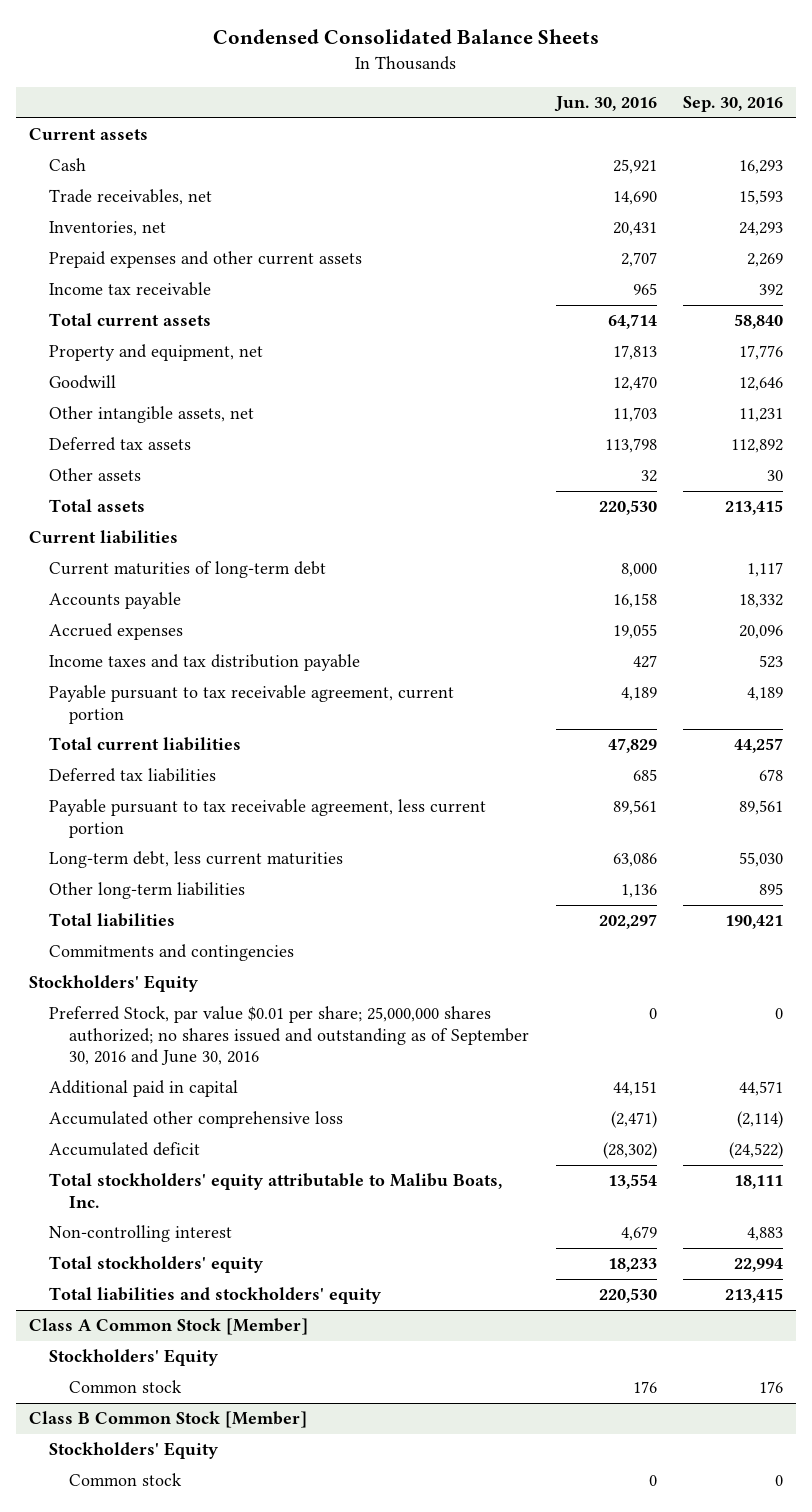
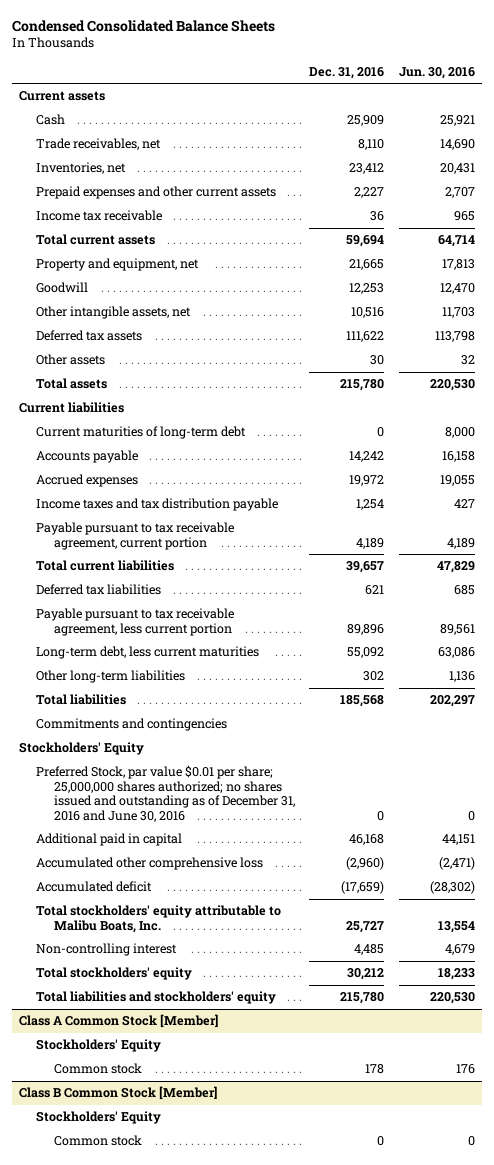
[682,96,783,113] Sep. 30, 2016 -> none
none -> [309,66,385,79] Dec. 31, 2016
[49,1006,530,1066] Preferred Stock, par value $0.01 per share; 25,000,000 shares authorized; no shares issued and outstanding as of September 30, 2016 and June 30, 2016 -> [36,765,295,822] Preferred Stock, par value $0.01 per share; 25,000,000 shares authorized; no shares issued and outstanding as of December 31, 2016 and June 30, 2016

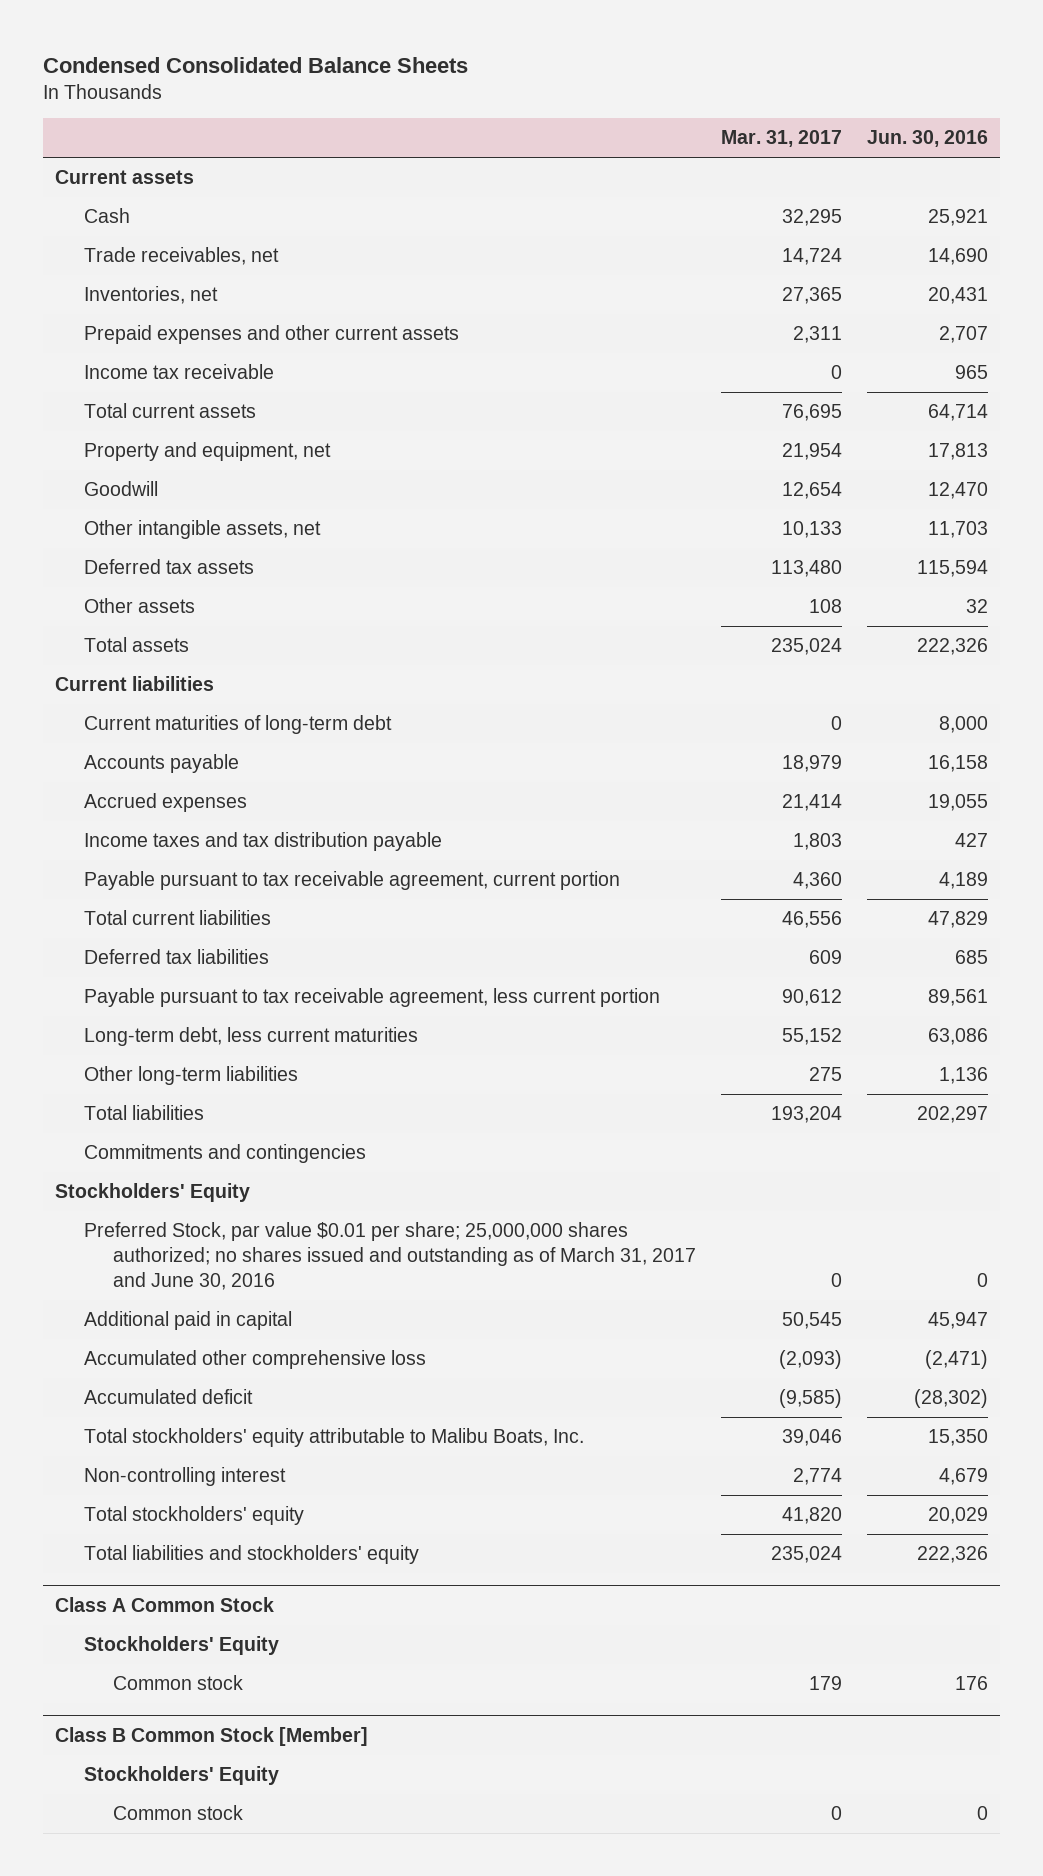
[309,66,385,79] Dec. 31, 2016 -> none
none -> [721,130,843,148] Mar. 31, 2017
[435,331,476,343] 113,798 -> [916,560,988,578] 115,594
[430,379,476,392] 220,530 -> [916,638,988,656] 222,326
[36,765,295,822] Preferred Stock, par value $0.01 per share; 25,000,000 shares authorized; no shares issued and outstanding as of December 31, 2016 and June 30, 2016 -> [84,1222,697,1291] Preferred Stock, par value $0.01 per share; 25,000,000 shares authorized; no shares issued and outstanding as of March 31, 2017 and June 30, 2016
[442,834,476,846] 44,151 -> [927,1312,988,1330] 45,947
[438,920,476,933] 13,554 -> [927,1429,988,1447] 15,350
[438,968,476,981] 18,233 -> [927,1507,988,1525] 20,029
[430,992,476,1005] 220,530 -> [916,1546,988,1564] 222,326
[18,1014,218,1029] Class A Common Stock [Member] -> [55,1596,275,1612] Class A Common Stock

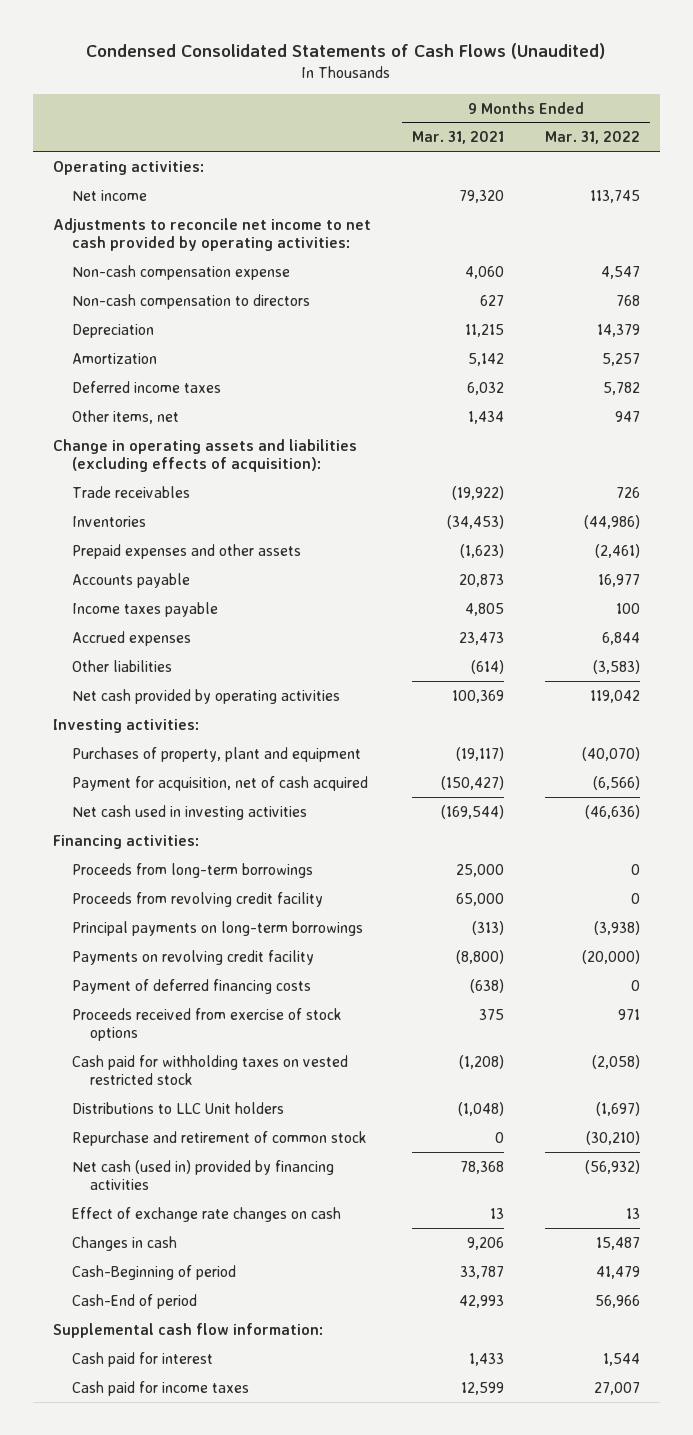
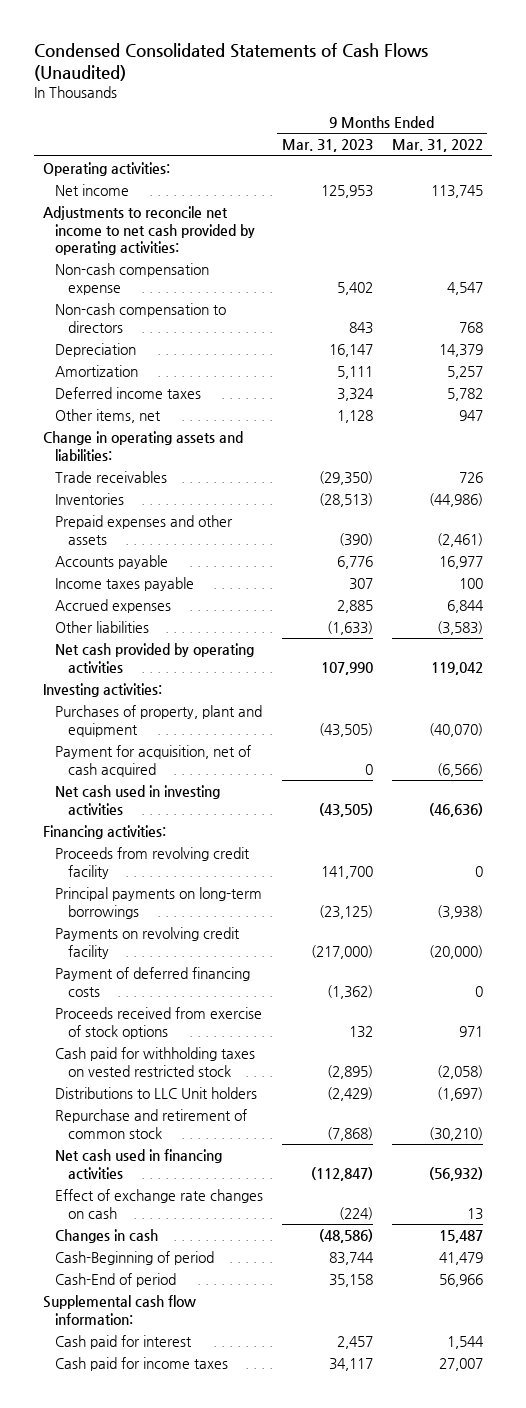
[411,131,504,145] Mar. 31, 2021 -> none
none -> [281,139,373,153] Mar. 31, 2023
[52,438,357,473] Change in operating assets and liabilities (excluding effects of acquisition): -> [42,431,243,461] Change in operating assets and liabilities:
[71,862,313,878] Proceeds from long-term borrowings -> none
[71,1159,334,1191] Net cash (used in) provided by financing activities -> [55,1149,223,1179] Net cash used in financing activities

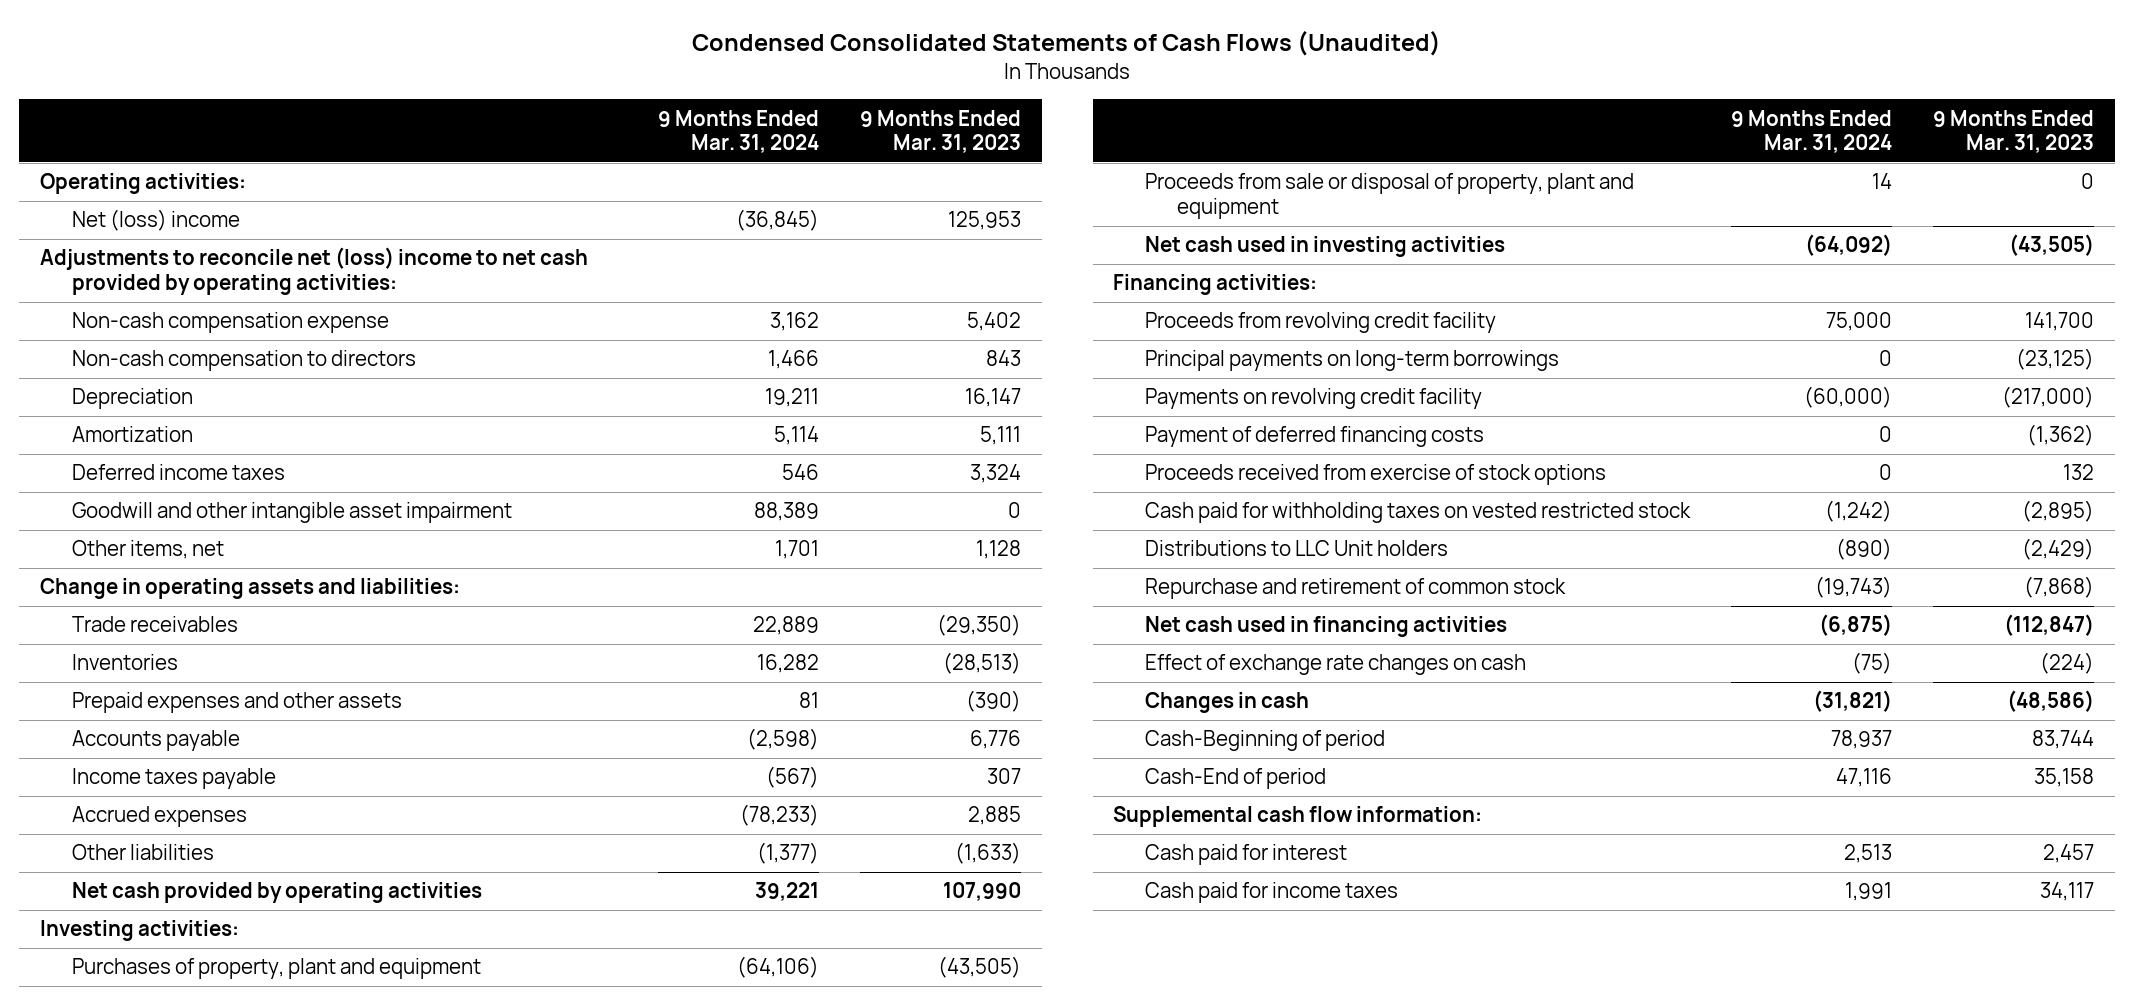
[391,139,483,153] Mar. 31, 2022 -> none
none -> [657,109,819,154] 9 Months Ended Mar. 31, 2024
[55,184,130,197] Net income -> [71,209,240,232] Net (loss) income
[42,206,256,256] Adjustments to reconcile net income to net cash provided by operating activities: -> [40,247,589,296] Adjustments to reconcile net (loss) income to net cash provided by operating activities:
none -> [71,502,512,524] Goodwill and other intangible asset impairment
[55,745,252,777] Payment for acquisition, net of cash acquired -> none
none -> [1144,173,1634,220] Proceeds from sale or disposal of property, plant and equipment

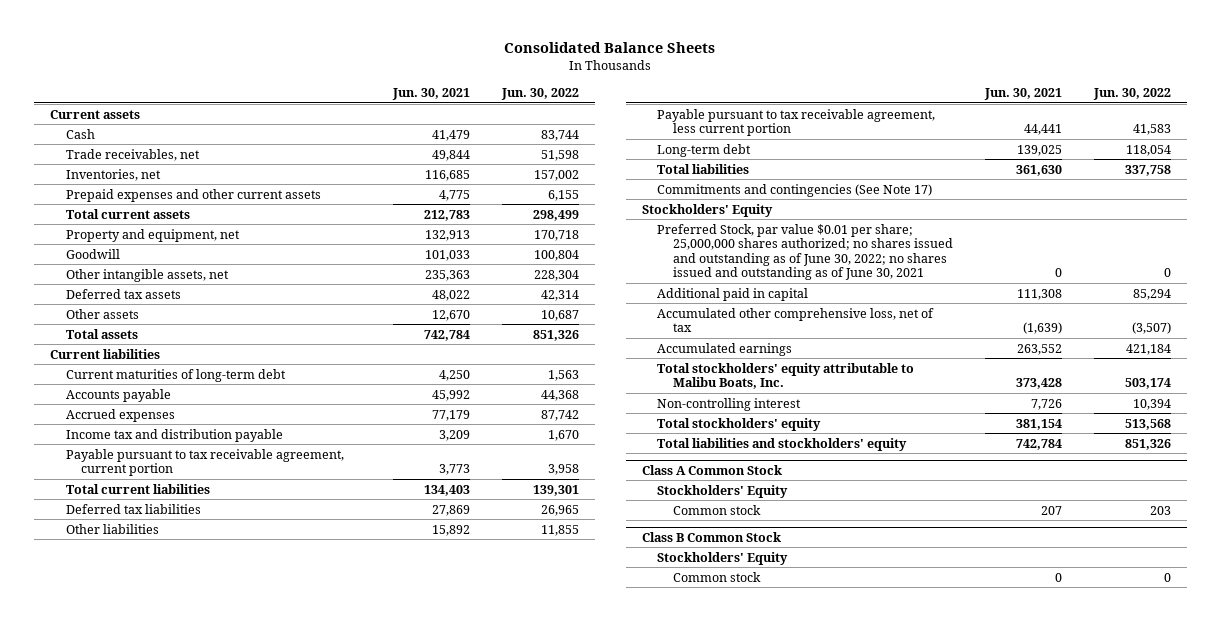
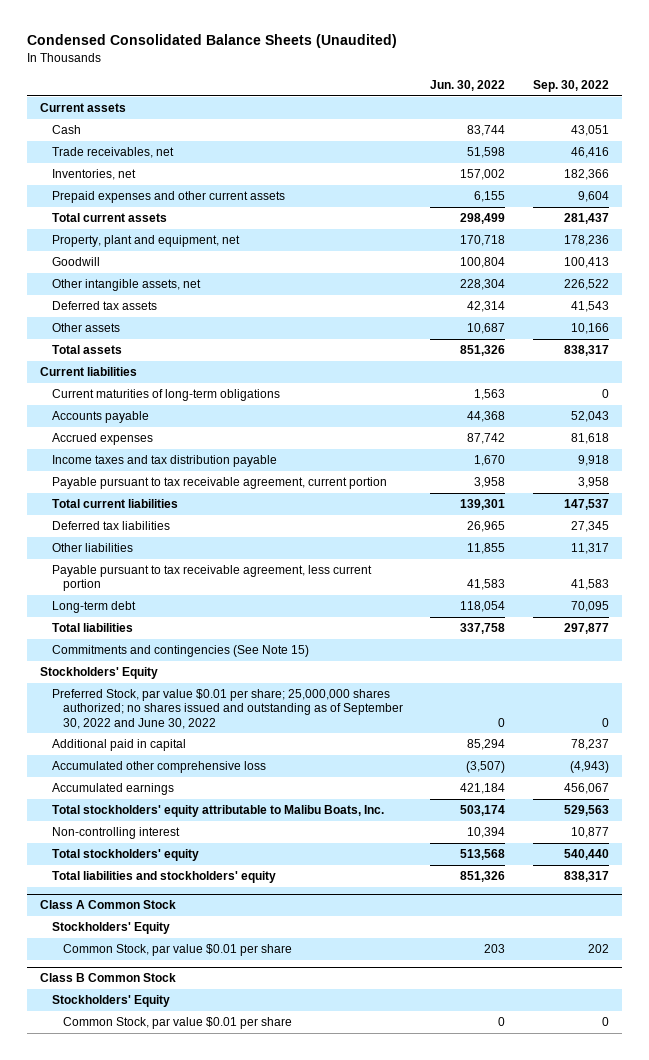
[504,42,716,54] Consolidated Balance Sheets -> [26,34,397,49] Condensed Consolidated Balance Sheets (Unaudited)
[391,88,470,101] Jun. 30, 2021 -> none
none -> [532,79,609,92] Sep. 30, 2022
[65,228,240,242] Property and equipment, net -> [51,235,240,248] Property, plant and equipment, net
[65,368,286,382] Current maturities of long-term debt -> [51,389,280,402] Current maturities of long-term obligations
[65,428,283,442] Income tax and distribution payable -> [51,455,277,468] Income taxes and tax distribution payable
[657,183,933,197] Commitments and contingencies (See Note 17) -> [51,645,309,658] Commitments and contingencies (See Note 15)
[657,223,954,281] Preferred Stock, par value $0.01 per share; 25,000,000 shares authorized; no shares issued and outstanding as of June 30, 2022; no shares issued and outstanding as of June 30, 2021 -> [51,689,404,729] Preferred Stock, par value $0.01 per share; 25,000,000 shares authorized; no shares issued and outstanding as of September 30, 2022 and June 30, 2022
[657,307,935,333] Accumulated other comprehensive loss, net of tax -> [51,761,266,774] Accumulated other comprehensive loss
[673,504,762,515] Common stock -> [63,944,293,957] Common Stock, par value $0.01 per share
[673,571,762,582] Common stock -> [63,1017,293,1030] Common Stock, par value $0.01 per share

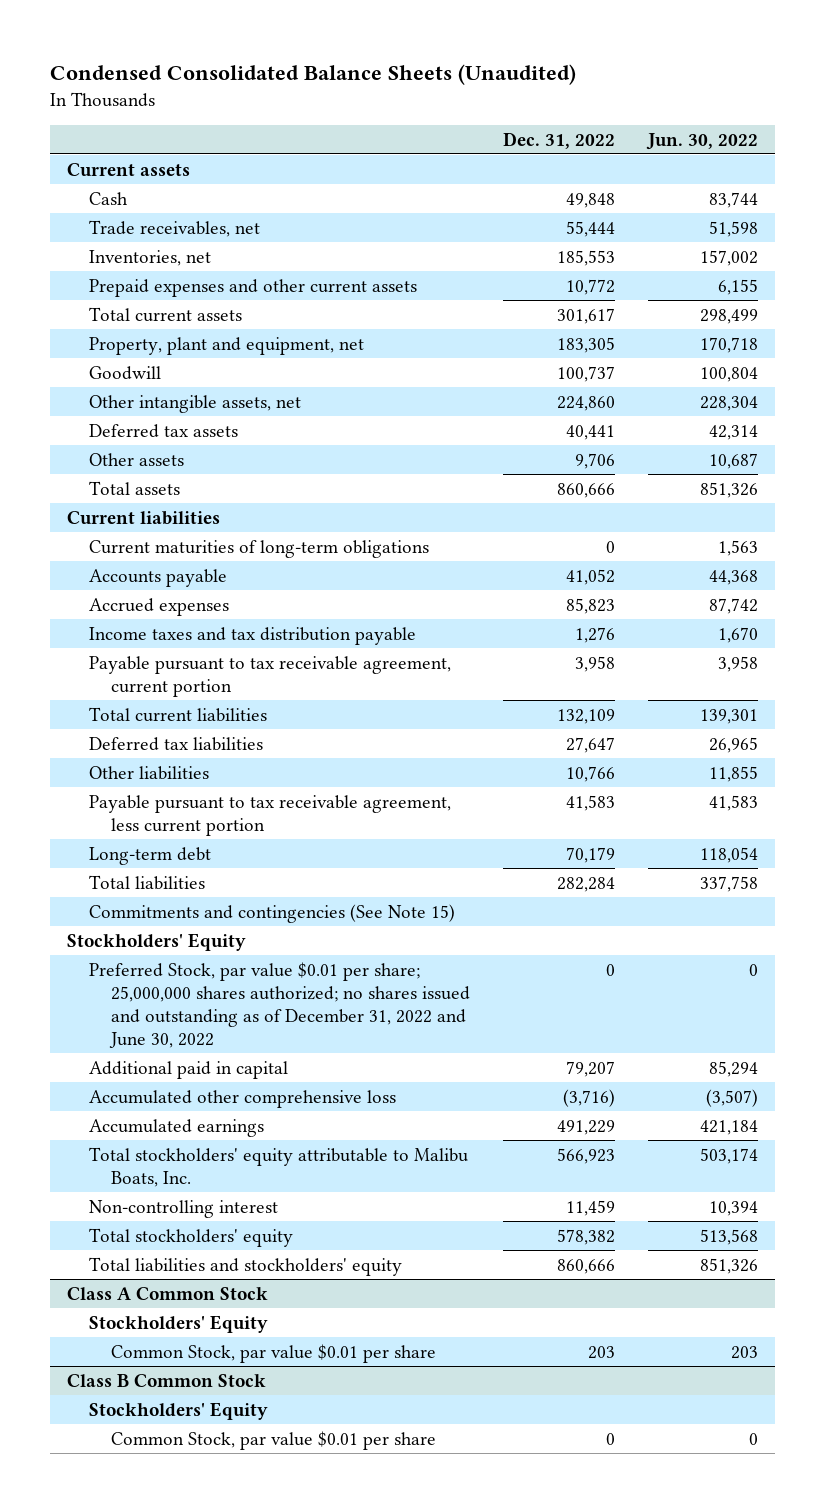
[532,79,609,92] Sep. 30, 2022 -> none
none -> [503,131,616,149] Dec. 31, 2022
[51,689,404,729] Preferred Stock, par value $0.01 per share; 25,000,000 shares authorized; no shares issued and outstanding as of September 30, 2022 and June 30, 2022 -> [88,961,470,1049] Preferred Stock, par value $0.01 per share; 25,000,000 shares authorized; no shares issued and outstanding as of December 31, 2022 and June 30, 2022

